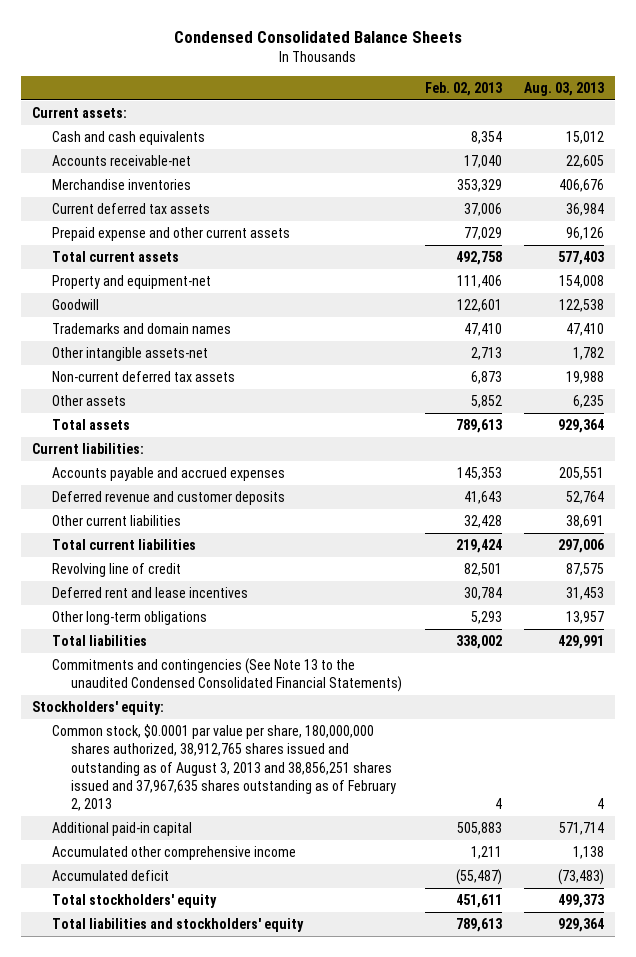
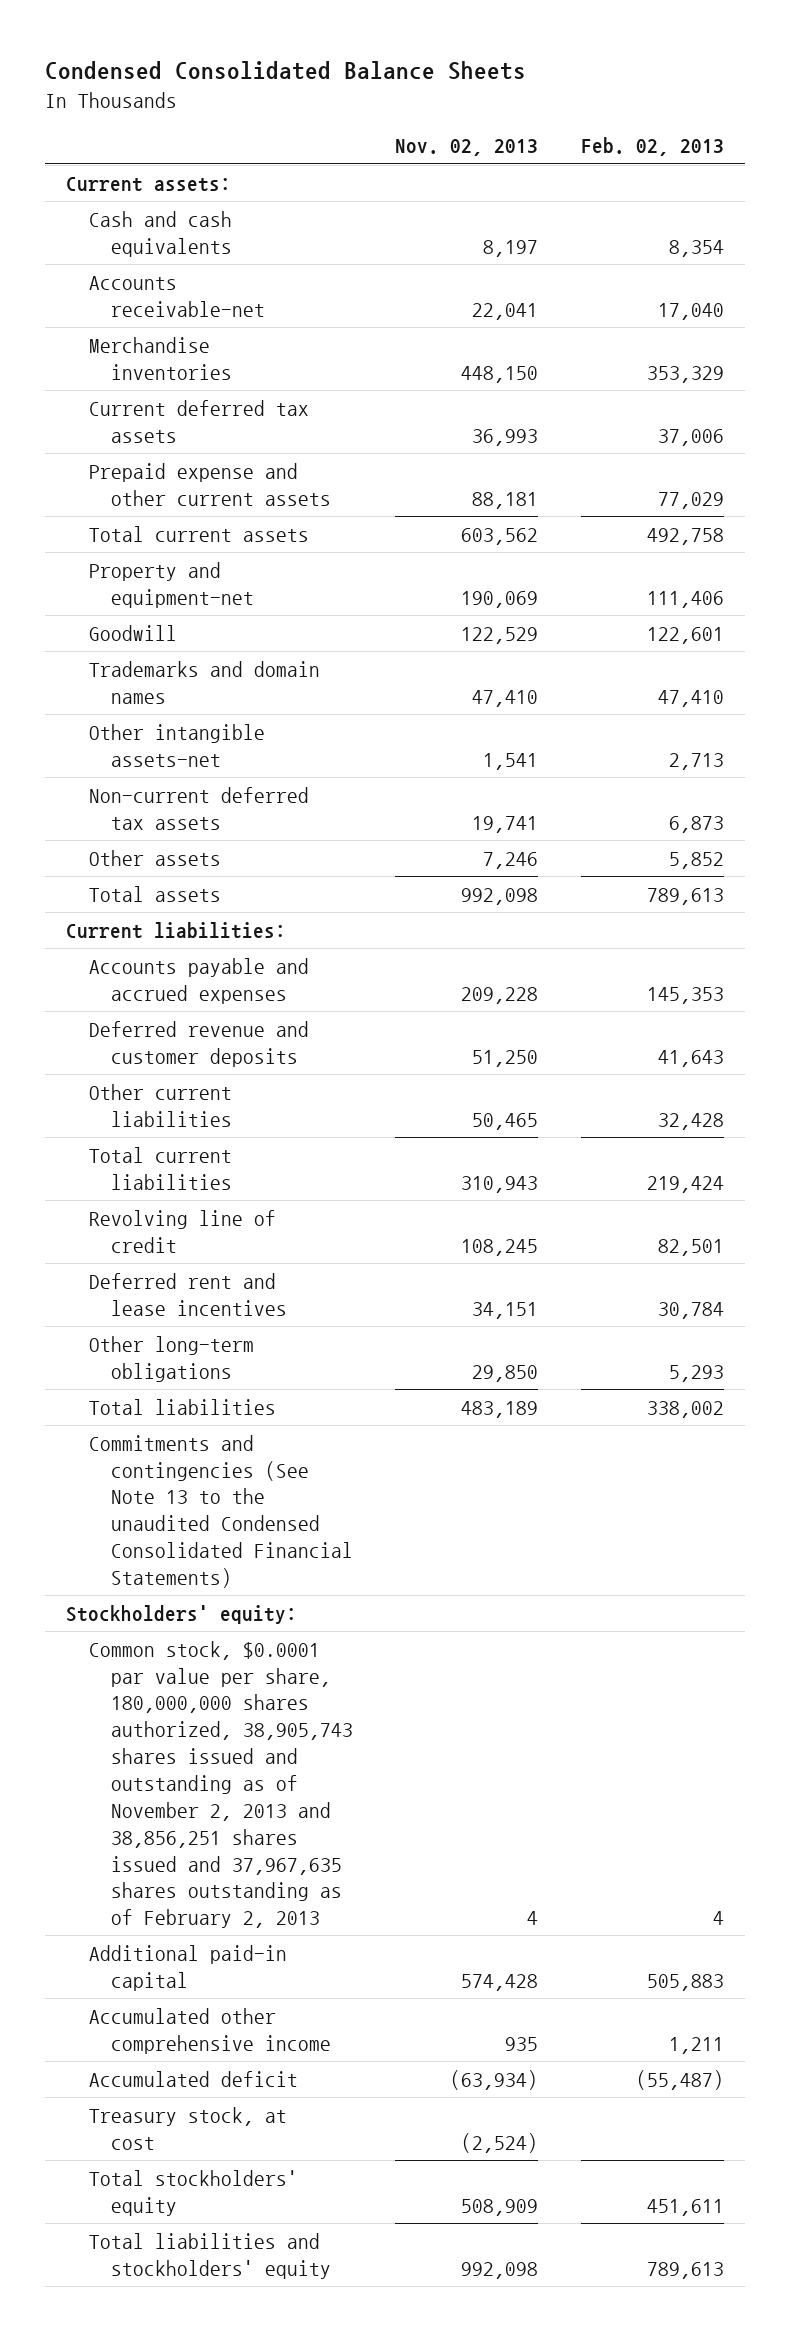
[524,81,605,96] Aug. 03, 2013 -> none
none -> [395,139,539,157] Nov. 02, 2013
[51,723,397,812] Common stock, $0.0001 par value per share, 180,000,000 shares authorized, 38,912,765 shares issued and outstanding as of August 3, 2013 and 38,856,251 shares issued and 37,967,635 shares outstanding as of February 2, 2013 -> [88,1640,353,1929] Common stock, $0.0001 par value per share, 180,000,000 shares authorized, 38,905,743 shares issued and outstanding as of November 2, 2013 and 38,856,251 shares issued and 37,967,635 shares outstanding as of February 2, 2013
none -> [88,2106,287,2150] Treasury stock, at cost

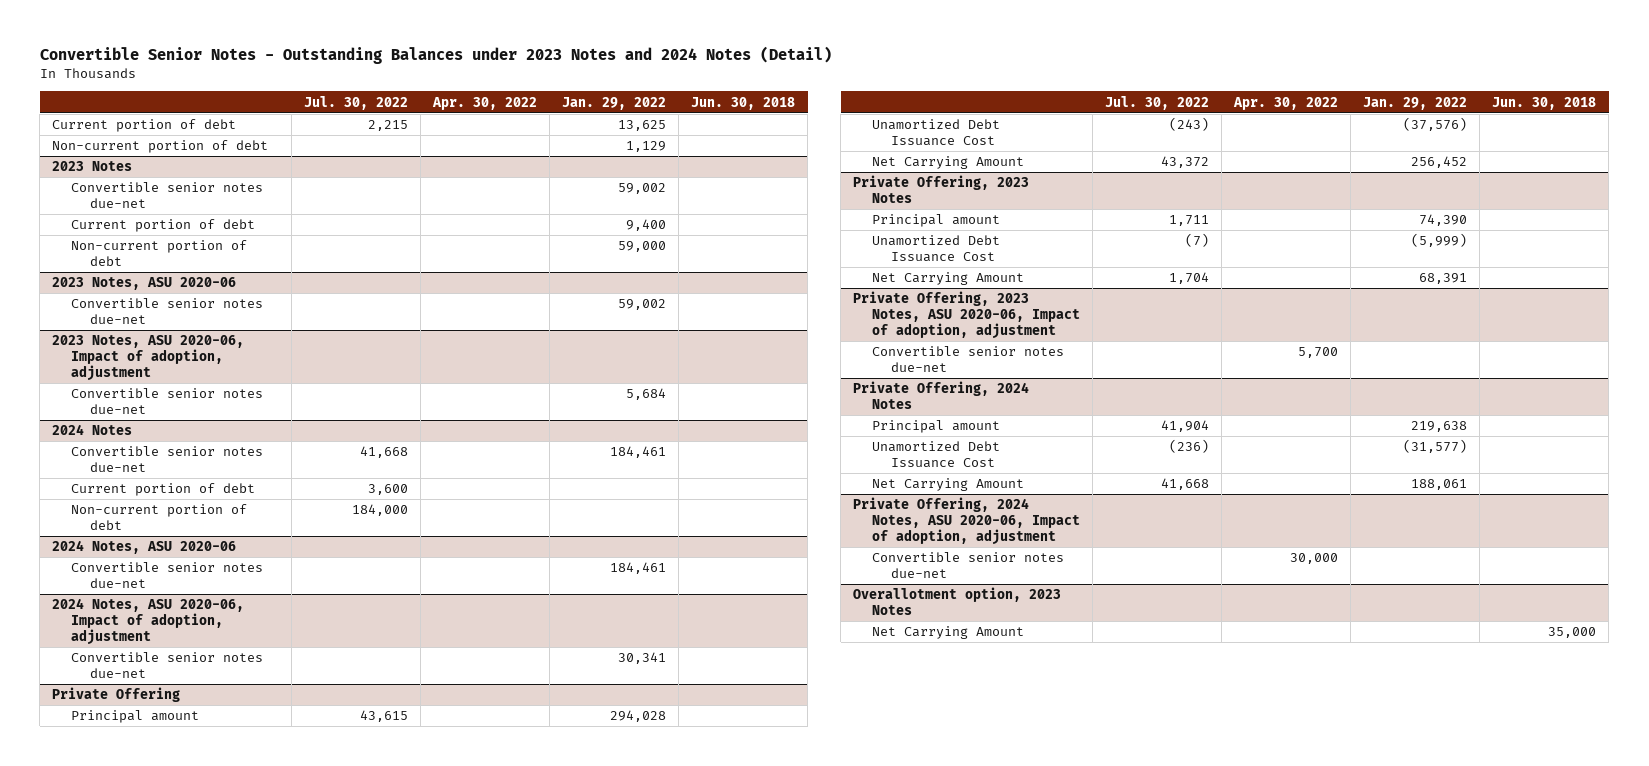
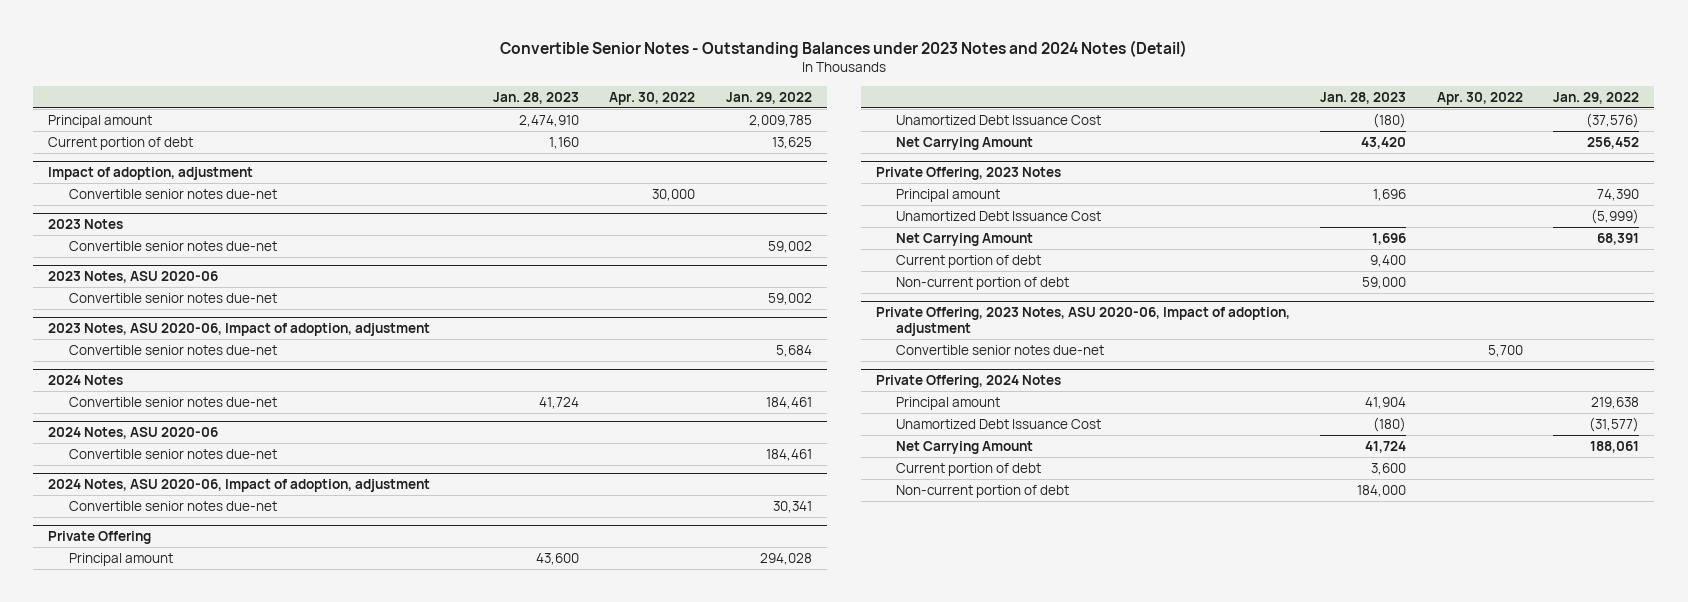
[304,95,409,110] Jul. 30, 2022 -> none
[691,96,796,110] Jun. 30, 2018 -> none
none -> [492,91,579,104] Jan. 28, 2023
none -> [48,114,153,128] Principal amount
[52,140,269,154] Non-current portion of debt -> none
none -> [48,166,254,180] Impact of adoption, adjustment
none -> [69,188,278,199] Convertible senior notes due-net
[71,219,256,233] Current portion of debt -> none
[71,240,248,267] Non-current portion of debt -> none
[71,483,256,497] Current portion of debt -> none
[71,504,248,531] Non-current portion of debt -> none
none -> [896,254,1042,268] Current portion of debt
none -> [896,276,1070,290] Non-current portion of debt
[853,497,1081,545] Private Offering, 2024 Notes, ASU 2020-06, Impact of adoption, adjustment -> none
[872,552,1065,579] Convertible senior notes due-net -> none
[853,587,1062,616] Overallotment option, 2023 Notes -> none
[872,626,1025,640] Net Carrying Amount -> none
none -> [896,462,1042,476] Current portion of debt
none -> [896,484,1070,498] Non-current portion of debt

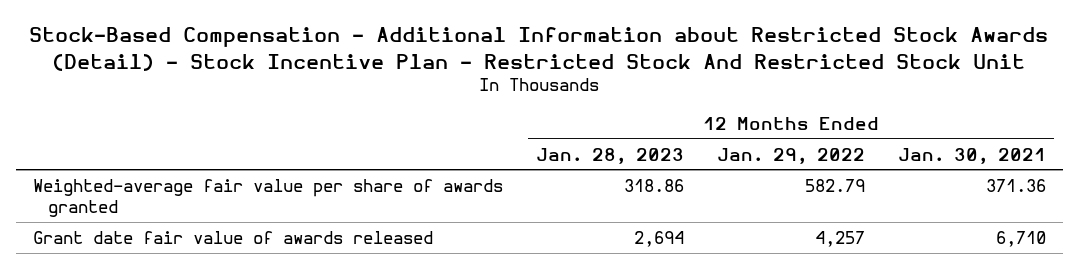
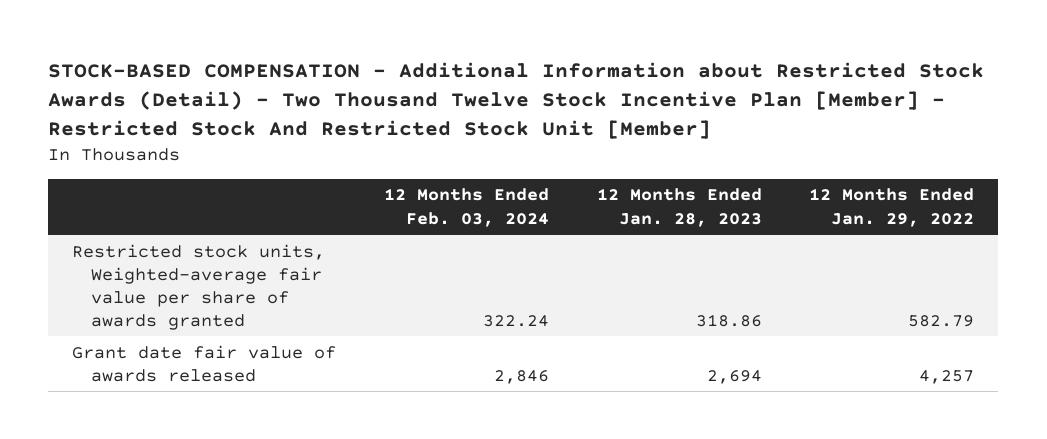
[29,27,1049,71] Stock-Based Compensation - Additional Information about Restricted Stock Awards (Detail) - Stock Incentive Plan - Restricted Stock And Restricted Stock Unit -> [48,62,985,140] STOCK-BASED COMPENSATION - Additional Information about Restricted Stock Awards (Detail) - Two Thousand Twelve Stock Incentive Plan [Member] - Restricted Stock And Restricted Stock Unit [Member]
[898,147,1047,164] Jan. 30, 2021 -> none
none -> [383,188,549,227] 12 Months Ended Feb. 03, 2024
[32,178,503,217] Weighted-average fair value per share of awards granted -> [72,243,326,330] Restricted stock units, Weighted-average fair value per share of awards granted

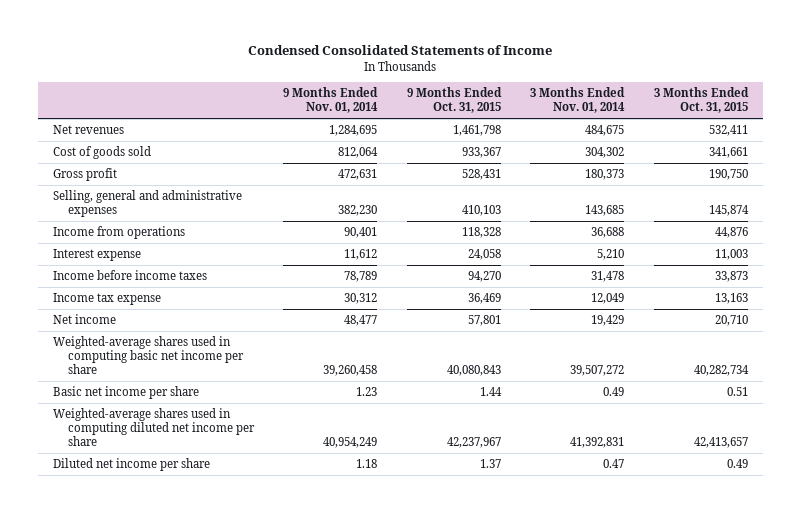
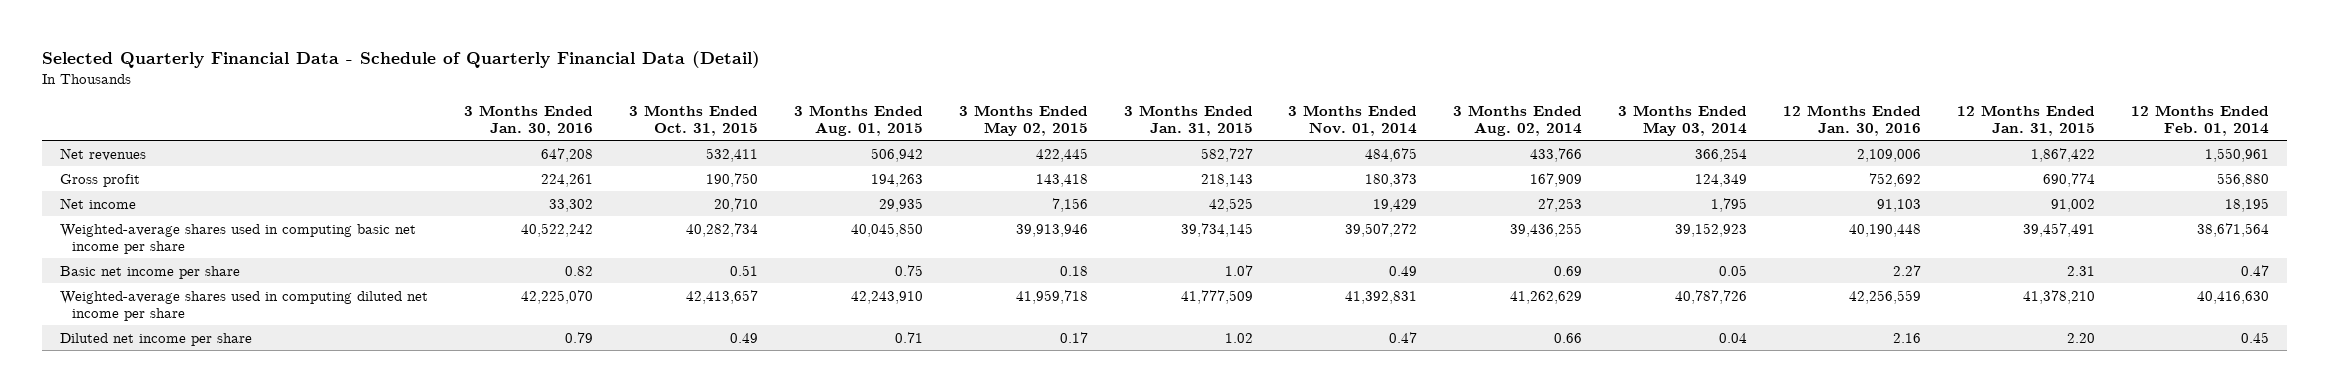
[248,45,553,56] Condensed Consolidated Statements of Income -> [41,51,760,69] Selected Quarterly Financial Data - Schedule of Quarterly Financial Data (Detail)
[283,87,379,114] 9 Months Ended Nov. 01, 2014 -> none
[406,87,502,114] 9 Months Ended Oct. 31, 2015 -> none
none -> [463,104,593,136] 3 Months Ended Jan. 30, 2016
none -> [793,104,923,136] 3 Months Ended Aug. 01, 2015
none -> [958,104,1088,136] 3 Months Ended May 02, 2015
none -> [1123,104,1253,136] 3 Months Ended Jan. 31, 2015
none -> [1453,104,1583,136] 3 Months Ended Aug. 02, 2014
none -> [1618,104,1748,136] 3 Months Ended May 03, 2014
none -> [1783,104,1922,136] 12 Months Ended Jan. 30, 2016
none -> [1957,104,2096,136] 12 Months Ended Jan. 31, 2015
none -> [2131,104,2270,136] 12 Months Ended Feb. 01, 2014
[52,146,151,160] Cost of goods sold -> none
[52,190,242,218] Selling, general and administrative expenses -> none
[52,226,185,240] Income from operations -> none
[52,249,141,262] Interest expense -> none
[52,270,207,281] Income before income taxes -> none
[52,293,161,306] Income tax expense -> none

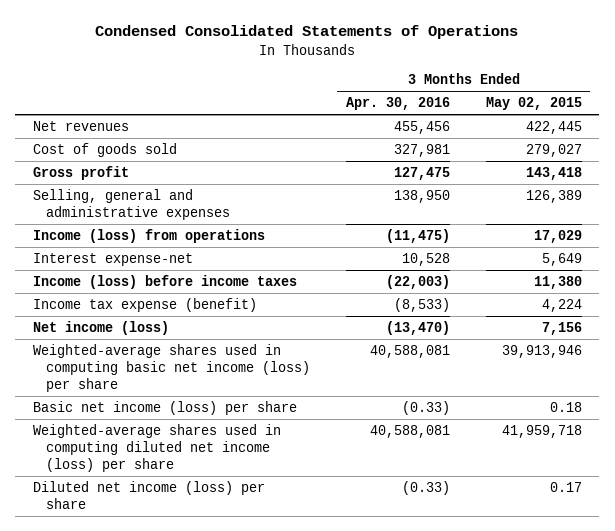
[41,51,760,69] Selected Quarterly Financial Data - Schedule of Quarterly Financial Data (Detail) -> [95,25,519,40] Condensed Consolidated Statements of Operations
[463,104,593,136] 3 Months Ended Jan. 30, 2016 -> none
[628,104,758,136] 3 Months Ended Oct. 31, 2015 -> none
[793,104,923,136] 3 Months Ended Aug. 01, 2015 -> none
[1123,104,1253,136] 3 Months Ended Jan. 31, 2015 -> none
[1288,104,1418,136] 3 Months Ended Nov. 01, 2014 -> none
[1453,104,1583,136] 3 Months Ended Aug. 02, 2014 -> none
[1618,104,1748,136] 3 Months Ended May 03, 2014 -> none
[1783,104,1922,136] 12 Months Ended Jan. 30, 2016 -> none
[1957,104,2096,136] 12 Months Ended Jan. 31, 2015 -> none
[2131,104,2270,136] 12 Months Ended Feb. 01, 2014 -> none
none -> [345,97,450,111] Apr. 30, 2016
none -> [33,142,178,157] Cost of goods sold
none -> [33,188,230,221] Selling, general and administrative expenses
none -> [33,228,266,243] Income (loss) from operations
none -> [33,252,194,266] Interest expense-net
none -> [33,274,298,289] Income (loss) before income taxes
none -> [33,297,258,312] Income tax expense (benefit)
[59,197,136,209] Net income -> [33,320,170,335] Net income (loss)
[59,223,416,254] Weighted-average shares used in computing basic net income per share -> [33,343,310,393] Weighted-average shares used in computing basic net income (loss) per share
[59,265,240,279] Basic net income per share -> [33,400,298,415] Basic net income (loss) per share
[59,290,428,321] Weighted-average shares used in computing diluted net income per share -> [33,423,282,473] Weighted-average shares used in computing diluted net income (loss) per share
[59,332,252,346] Diluted net income per share -> [33,480,266,510] Diluted net income (loss) per share

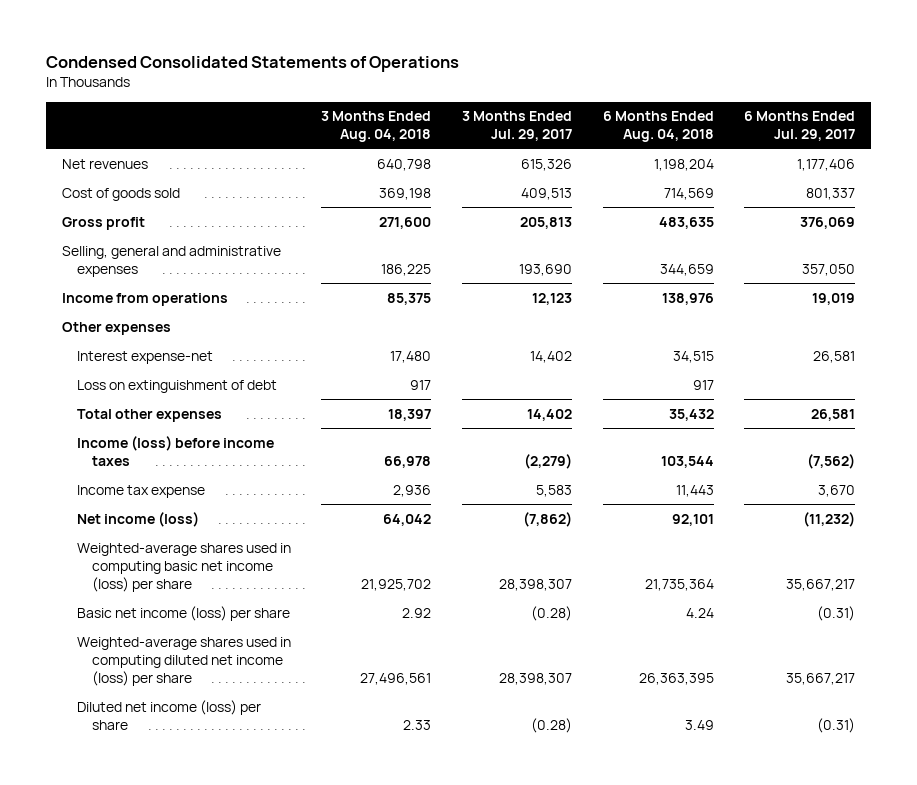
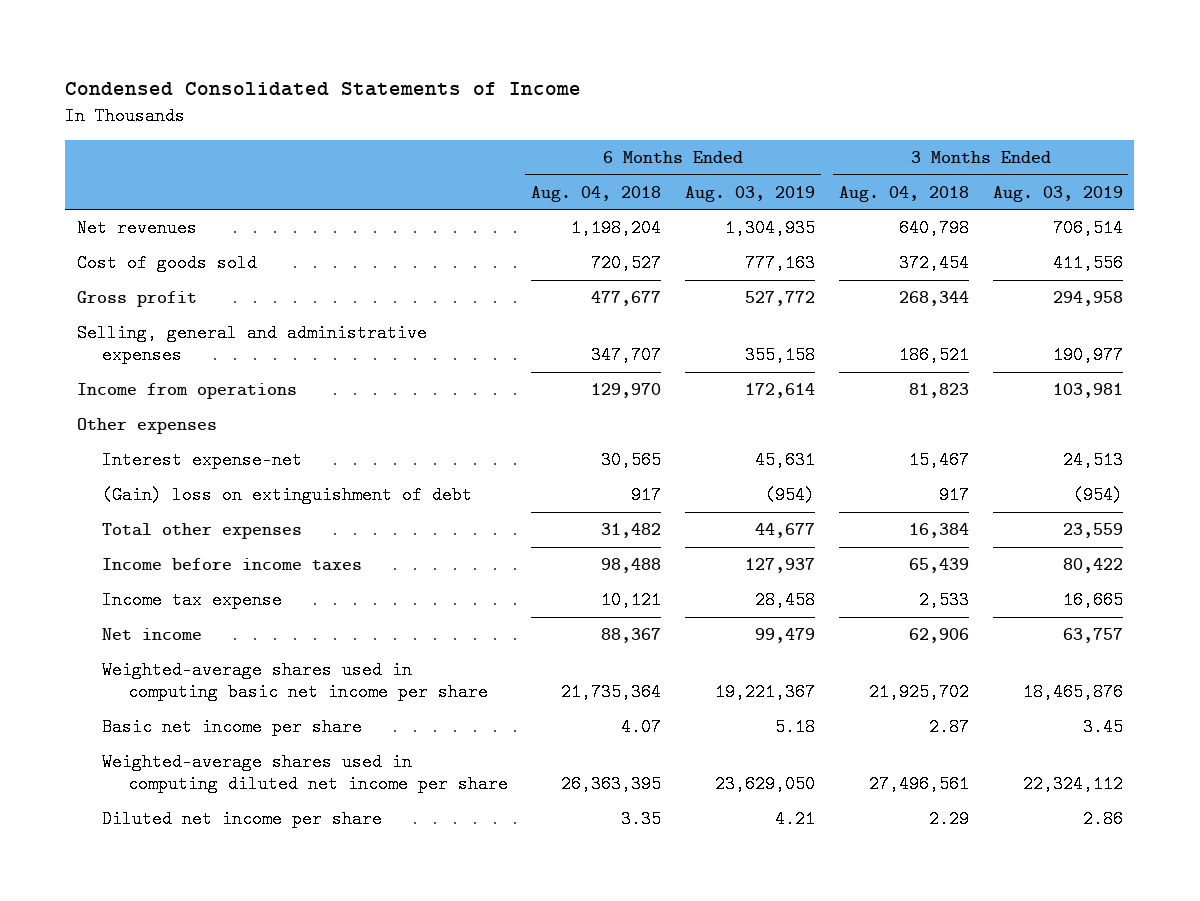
[46,56,460,73] Condensed Consolidated Statements of Operations -> [65,82,582,97] Condensed Consolidated Statements of Income
[462,111,573,142] 3 Months Ended Jul. 29, 2017 -> none
[744,111,856,142] 6 Months Ended Jul. 29, 2017 -> none
none -> [685,185,816,202] Aug. 03, 2019
none -> [992,185,1123,202] Aug. 03, 2019
[379,187,432,200] 369,198 -> [898,254,969,273] 372,454
[663,187,714,200] 714,569 -> [591,254,662,273] 720,527
[379,216,432,229] 271,600 -> [898,291,969,307] 268,344
[658,216,714,229] 483,635 -> [591,291,662,307] 477,677
[381,263,432,276] 186,225 -> [898,346,969,365] 186,521
[659,263,714,276] 344,659 -> [591,346,662,365] 347,707
[387,292,432,305] 85,375 -> [908,383,969,399] 81,823
[661,292,714,305] 138,976 -> [591,383,662,399] 129,970
[390,350,432,363] 17,480 -> [908,451,969,470] 15,467
[672,350,714,363] 34,515 -> [601,451,662,470] 30,565
[76,379,277,393] Loss on extinguishment of debt -> [102,486,473,505] (Gain) loss on extinguishment of debt
[388,408,432,421] 18,397 -> [908,523,969,539] 16,384
[668,408,714,421] 35,432 -> [601,523,662,539] 31,482
[76,435,274,466] Income (loss) before income taxes -> [102,558,363,572] Income before income taxes
[384,455,432,468] 66,978 -> [908,558,969,574] 65,439
[660,455,714,468] 103,544 -> [601,558,662,574] 98,488
[393,484,432,497] 2,936 -> [918,591,969,610] 2,533
[675,484,714,497] 11,443 -> [601,591,662,610] 10,121
[76,511,199,527] Net income (loss) -> [102,628,203,641] Net income
[383,513,432,526] 64,042 -> [908,628,969,644] 62,906
[671,513,714,526] 92,101 -> [601,628,662,644] 88,367
[76,542,291,592] Weighted-average shares used in computing basic net income (loss) per share -> [102,661,488,702] Weighted-average shares used in computing basic net income per share
[76,605,290,621] Basic net income (loss) per share -> [102,718,363,737] Basic net income per share
[402,607,432,618] 2.92 -> [928,718,969,737] 2.87
[685,607,714,618] 4.24 -> [621,718,662,737] 4.07
[76,636,291,686] Weighted-average shares used in computing diluted net income (loss) per share -> [102,753,508,794] Weighted-average shares used in computing diluted net income per share
[76,699,261,730] Diluted net income (loss) per share -> [102,810,383,829] Diluted net income per share
[403,719,432,730] 2.33 -> [928,810,969,829] 2.29
[684,719,714,730] 3.49 -> [621,810,662,829] 3.35

